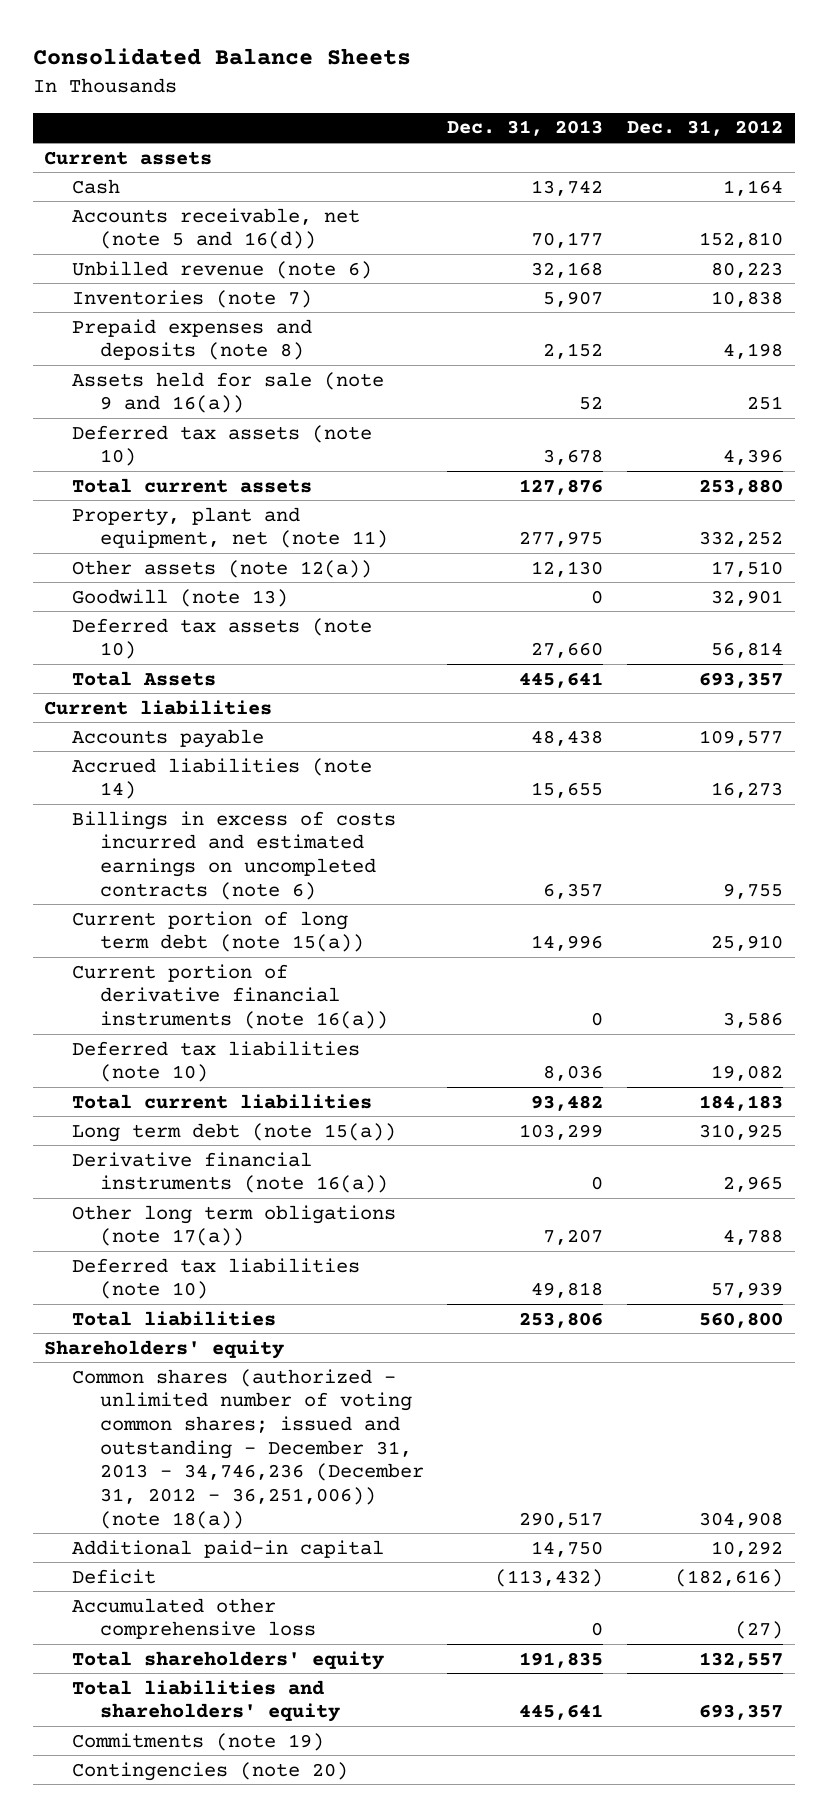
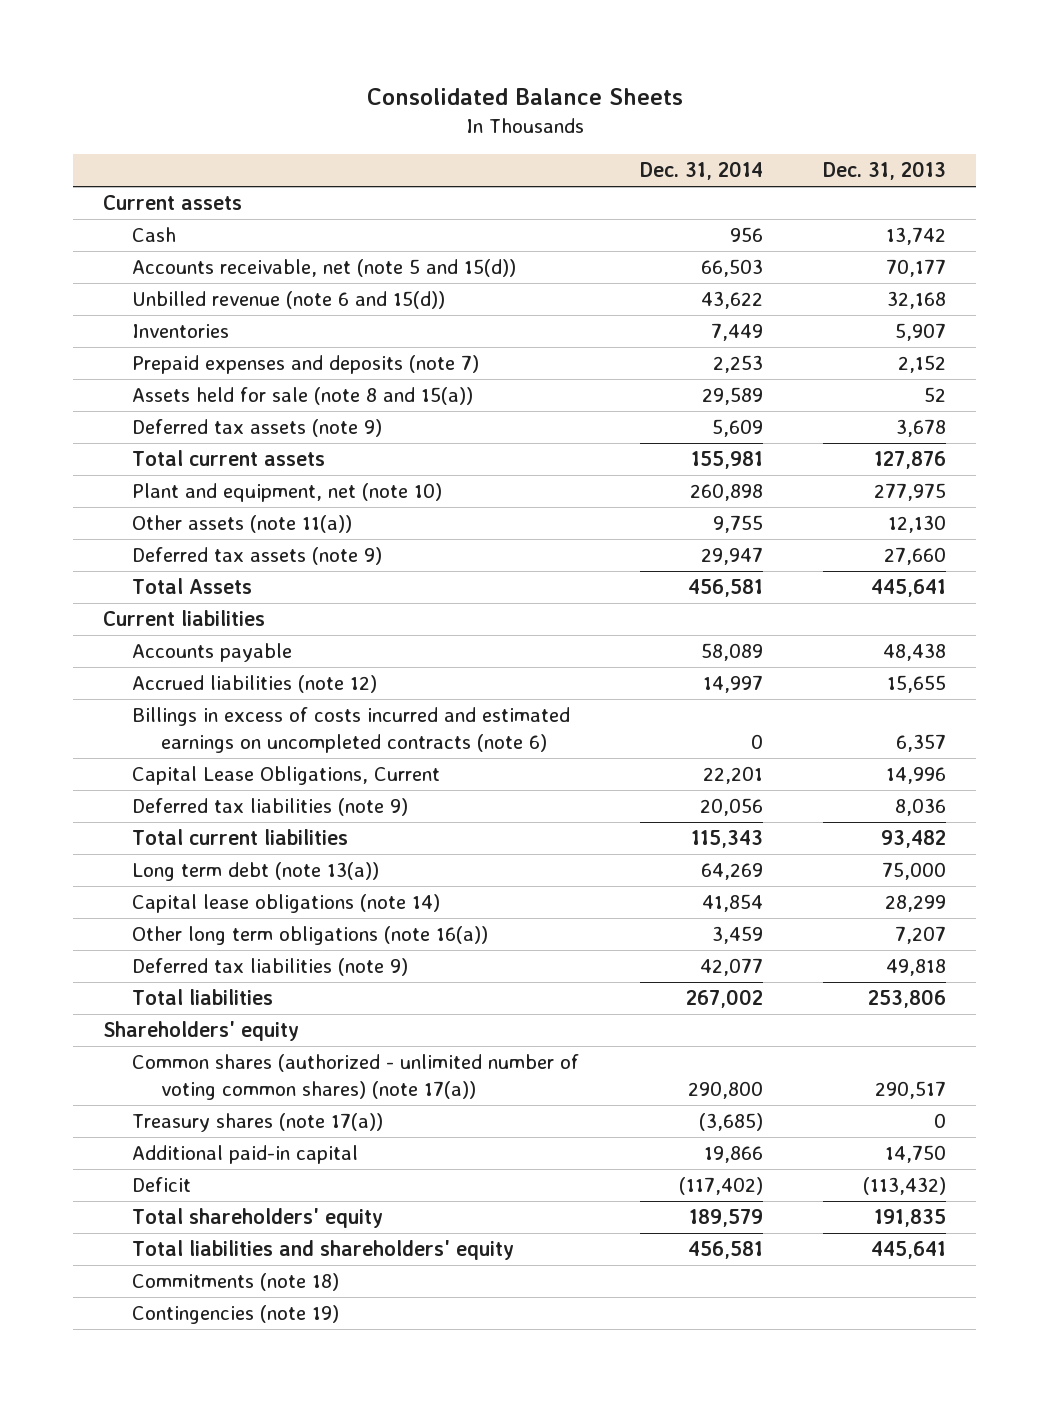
[627,120,784,137] Dec. 31, 2012 -> none
none -> [639,161,763,181] Dec. 31, 2014
[72,207,361,250] Accounts receivable, net (note 5 and 16(d)) -> [132,259,517,278] Accounts receivable, net (note 5 and 15(d))
[72,260,373,279] Unbilled revenue (note 6) -> [132,291,446,310] Unbilled revenue (note 6 and 15(d))
[72,289,313,308] Inventories (note 7) -> [132,324,230,339] Inventories
[72,318,313,361] Prepaid expenses and deposits (note 8) -> [132,355,480,375] Prepaid expenses and deposits (note 7)
[72,371,385,414] Assets held for sale (note 9 and 16(a)) -> [132,387,474,406] Assets held for sale (note 8 and 15(a))
[72,424,373,467] Deferred tax assets (note 10) -> [132,419,383,438] Deferred tax assets (note 9)
[72,588,289,607] Goodwill (note 13) -> none
[72,506,388,549] Property, plant and equipment, net (note 11) -> [132,483,443,503] Plant and equipment, net (note 10)
[72,559,373,578] Other assets (note 12(a)) -> [132,515,353,534] Other assets (note 11(a))
[72,617,373,660] Deferred tax assets (note 10) -> [132,547,383,566] Deferred tax assets (note 9)
[72,757,373,800] Accrued liabilities (note 14) -> [132,675,378,694] Accrued liabilities (note 12)
[72,963,388,1029] Current portion of derivative financial instruments (note 16(a)) -> none
[72,910,364,953] Current portion of long term debt (note 15(a)) -> [132,766,441,786] Capital Lease Obligations, Current
[72,1040,361,1083] Deferred tax liabilities (note 10) -> [132,798,409,817] Deferred tax liabilities (note 9)
[72,1151,388,1194] Derivative financial instruments (note 16(a)) -> none
[72,1122,397,1142] Long term debt (note 15(a)) -> [132,862,380,882] Long term debt (note 13(a))
[519,1123,604,1140] 103,299 -> [882,862,947,881] 75,000
none -> [132,894,441,914] Capital lease obligations (note 14)
[72,1204,397,1247] Other long term obligations (note 17(a)) -> [132,926,489,946] Other long term obligations (note 16(a))
[72,1257,361,1300] Deferred tax liabilities (note 10) -> [132,958,409,977] Deferred tax liabilities (note 9)
[72,1368,424,1529] Common shares (authorized - unlimited number of voting common shares; issued and outstanding - December 31, 2013 - 34,746,236 (December 31, 2012 - 36,251,006)) (note 18(a)) -> [132,1054,580,1101] Common shares (authorized - unlimited number of voting common shares) (note 17(a))
none -> [132,1113,384,1133] Treasury shares (note 17(a))
[72,1597,316,1640] Accumulated other comprehensive loss -> none
[72,1732,325,1751] Commitments (note 19) -> [132,1273,340,1292] Commitments (note 18)
[72,1761,349,1781] Contingencies (note 20) -> [132,1305,340,1325] Contingencies (note 19)

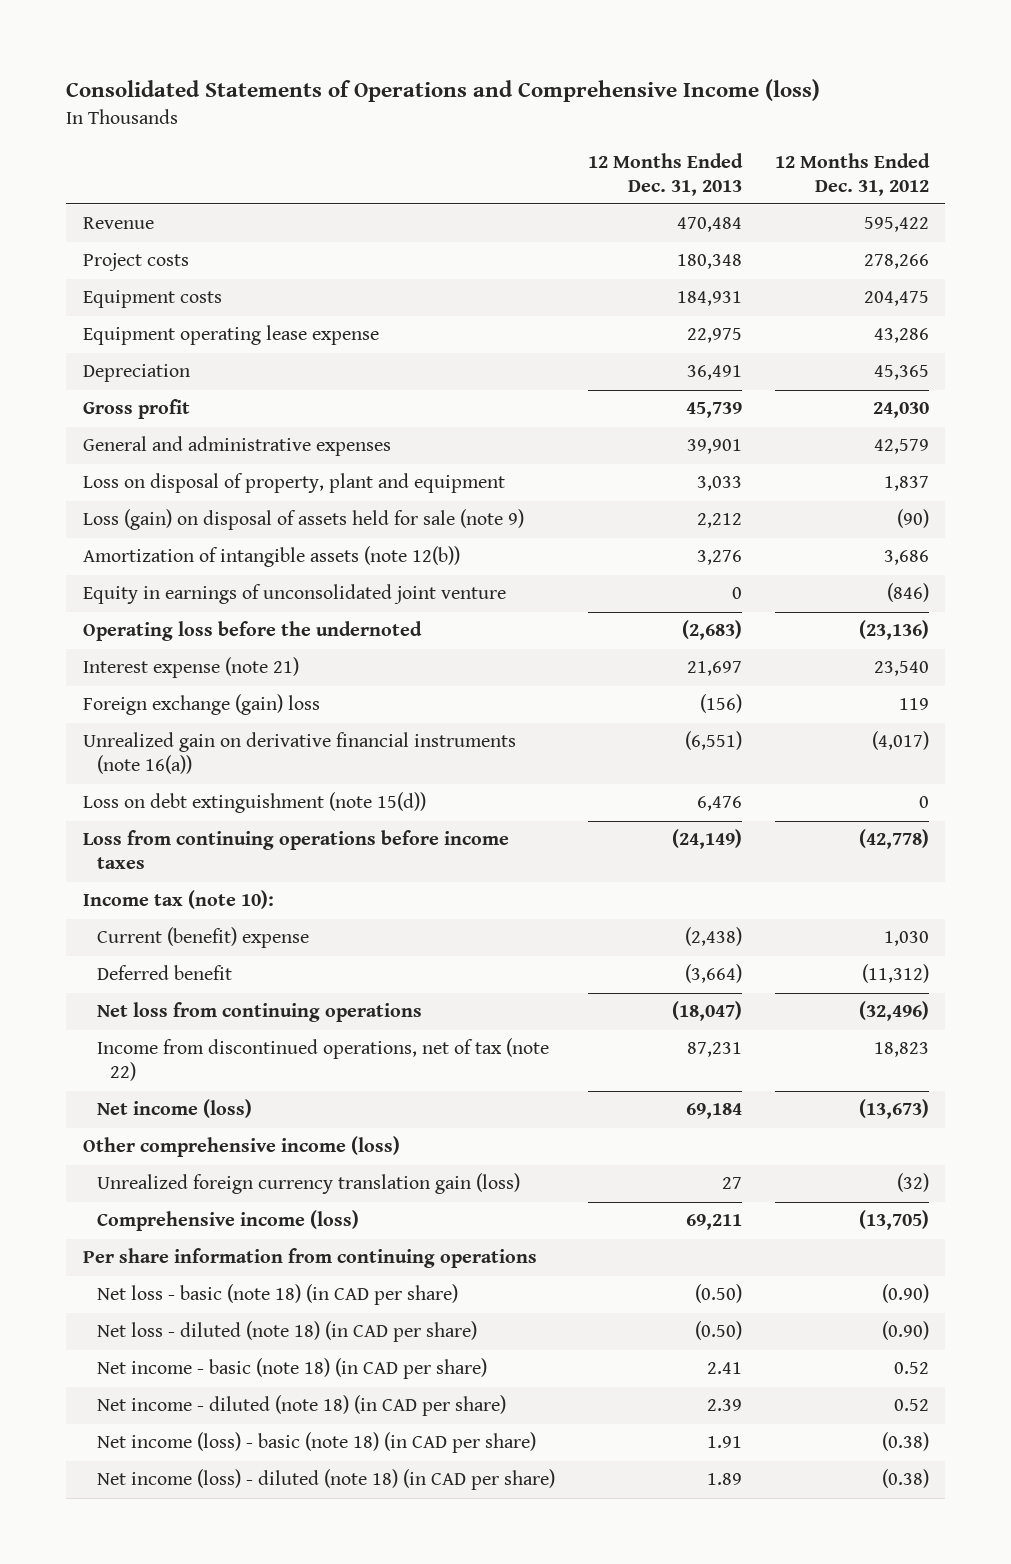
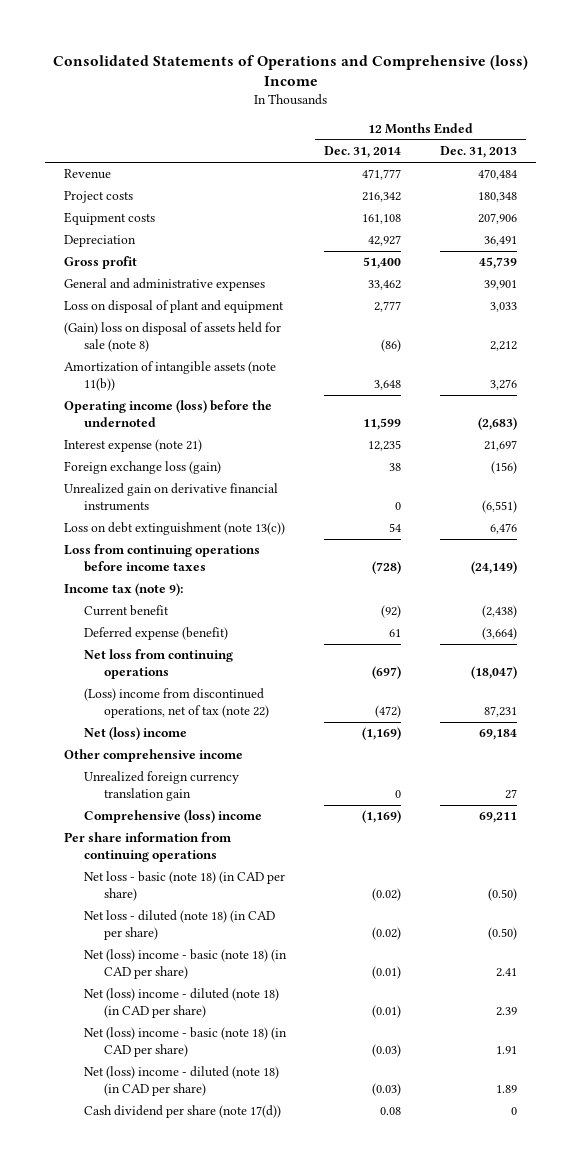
[66,78,821,102] Consolidated Statements of Operations and Comprehensive Income (loss) -> [52,54,528,87] Consolidated Statements of Operations and Comprehensive (loss) Income
[774,152,930,196] 12 Months Ended Dec. 31, 2012 -> none
none -> [324,146,402,159] Dec. 31, 2014
[82,325,379,346] Equipment operating lease expense -> none
[676,291,742,307] 184,931 -> [477,213,517,225] 207,906
[82,584,506,605] Equity in earnings of unconsolidated joint venture -> none
[82,473,505,494] Loss on disposal of property, plant and equipment -> [64,300,285,314] Loss on disposal of plant and equipment
[82,509,524,531] Loss (gain) on disposal of assets held for sale (note 9) -> [64,322,282,353] (Gain) loss on disposal of assets held for sale (note 8)
[82,546,460,568] Amortization of intangible assets (note 12(b)) -> [64,361,277,392] Amortization of intangible assets (note 11(b))
[82,621,422,642] Operating loss before the undernoted -> [64,400,273,428] Operating income (loss) before the undernoted
[82,694,320,716] Foreign exchange (gain) loss -> [64,461,222,475] Foreign exchange loss (gain)
[82,732,516,775] Unrealized gain on derivative financial instruments (note 16(a)) -> [64,483,279,512] Unrealized gain on derivative financial instruments
[82,792,426,814] Loss on debt extinguishment (note 15(d)) -> [64,522,286,536] Loss on debt extinguishment (note 13(c))
[82,890,274,910] Income tax (note 10): -> [64,583,184,597] Income tax (note 9):
[96,927,309,949] Current (benefit) expense -> [84,605,170,617] Current benefit
[96,965,232,981] Deferred benefit -> [84,627,229,641] Deferred expense (benefit)
[96,1038,549,1082] Income from discontinued operations, net of tax (note 22) -> [84,688,269,719] (Loss) income from discontinued operations, net of tax (note 22)
[96,1099,252,1119] Net income (loss) -> [84,727,188,741] Net (loss) income
[82,1136,400,1158] Other comprehensive income (loss) -> [64,749,244,763] Other comprehensive income
[96,1173,520,1195] Unrealized foreign currency translation gain (loss) -> [84,771,240,802] Unrealized foreign currency translation gain
[96,1210,359,1232] Comprehensive income (loss) -> [84,810,263,824] Comprehensive (loss) income
[96,1358,487,1380] Net income - basic (note 18) (in CAD per share) -> [84,949,288,980] Net (loss) income - basic (note 18) (in CAD per share)
[96,1395,506,1417] Net income - diluted (note 18) (in CAD per share) -> [84,988,280,1019] Net (loss) income - diluted (note 18) (in CAD per share)
[96,1432,536,1454] Net income (loss) - basic (note 18) (in CAD per share) -> [84,1027,288,1058] Net (loss) income - basic (note 18) (in CAD per share)
[96,1469,555,1491] Net income (loss) - diluted (note 18) (in CAD per share) -> [84,1066,280,1097] Net (loss) income - diluted (note 18) (in CAD per share)
none -> [84,1105,282,1119] Cash dividend per share (note 17(d))

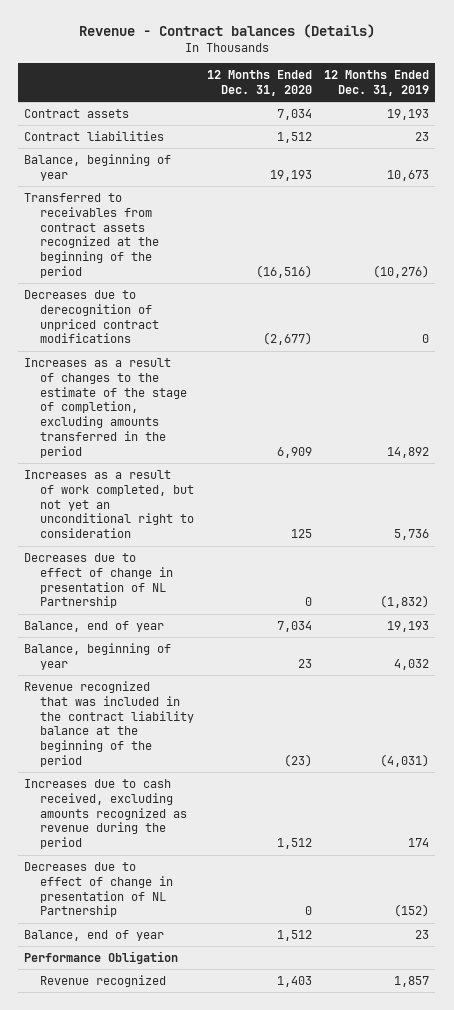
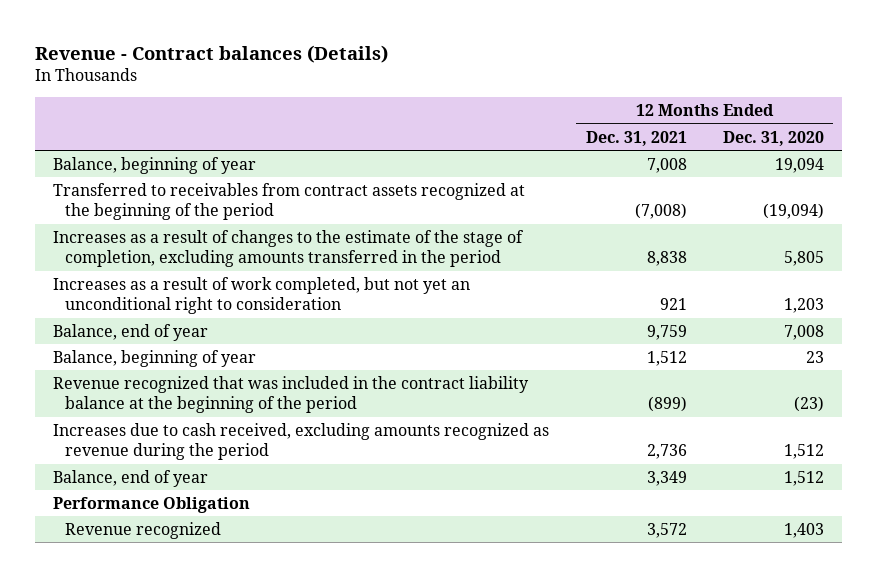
[324,70,430,97] 12 Months Ended Dec. 31, 2019 -> none
none -> [585,130,687,146] Dec. 31, 2021
[24,108,130,118] Contract assets -> none
[24,130,165,141] Contract liabilities -> none
[24,289,159,344] Decreases due to derecognition of unpriced contract modifications -> none
[24,552,173,609] Decreases due to effect of change in presentation of NL Partnership -> none
[269,169,312,181] 19,193 -> [774,157,824,173] 19,094
[255,265,312,279] (16,516) -> [762,203,824,220] (19,094)
[276,447,312,459] 6,909 -> [783,251,824,267] 5,805
[290,529,312,539] 125 -> [783,298,824,314] 1,203
[276,620,312,632] 7,034 -> [783,324,824,340] 7,008
[24,861,173,918] Decreases due to effect of change in presentation of NL Partnership -> none

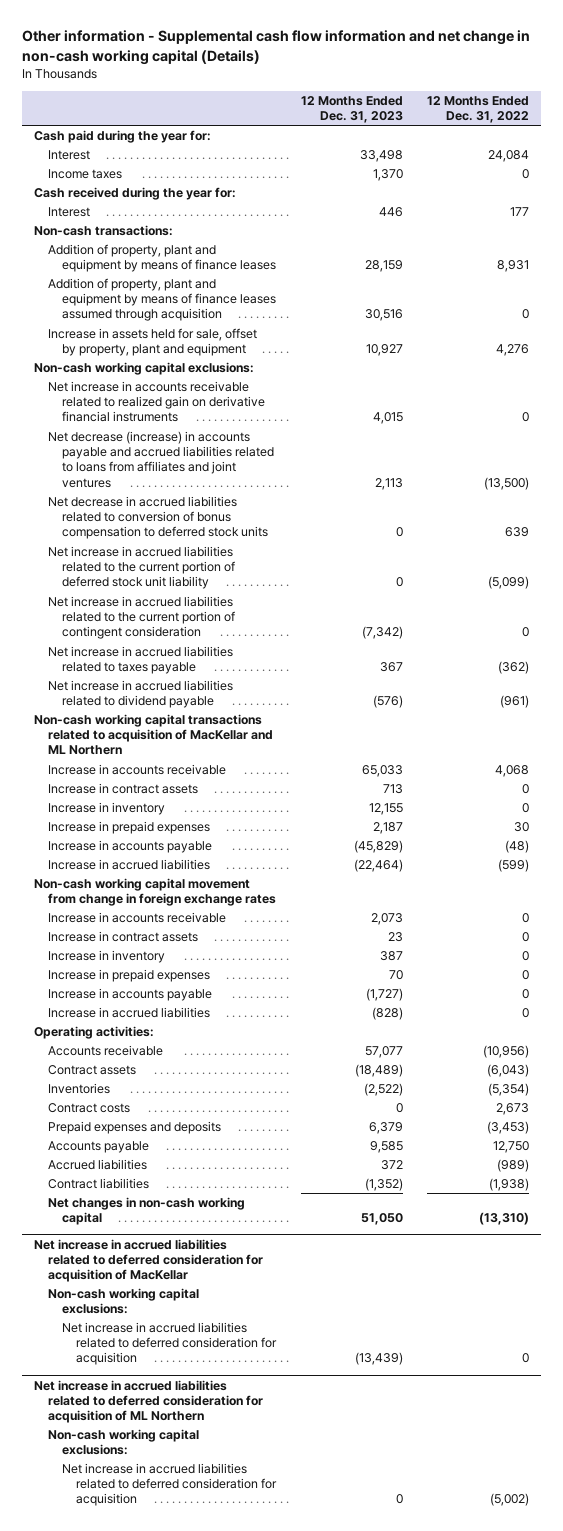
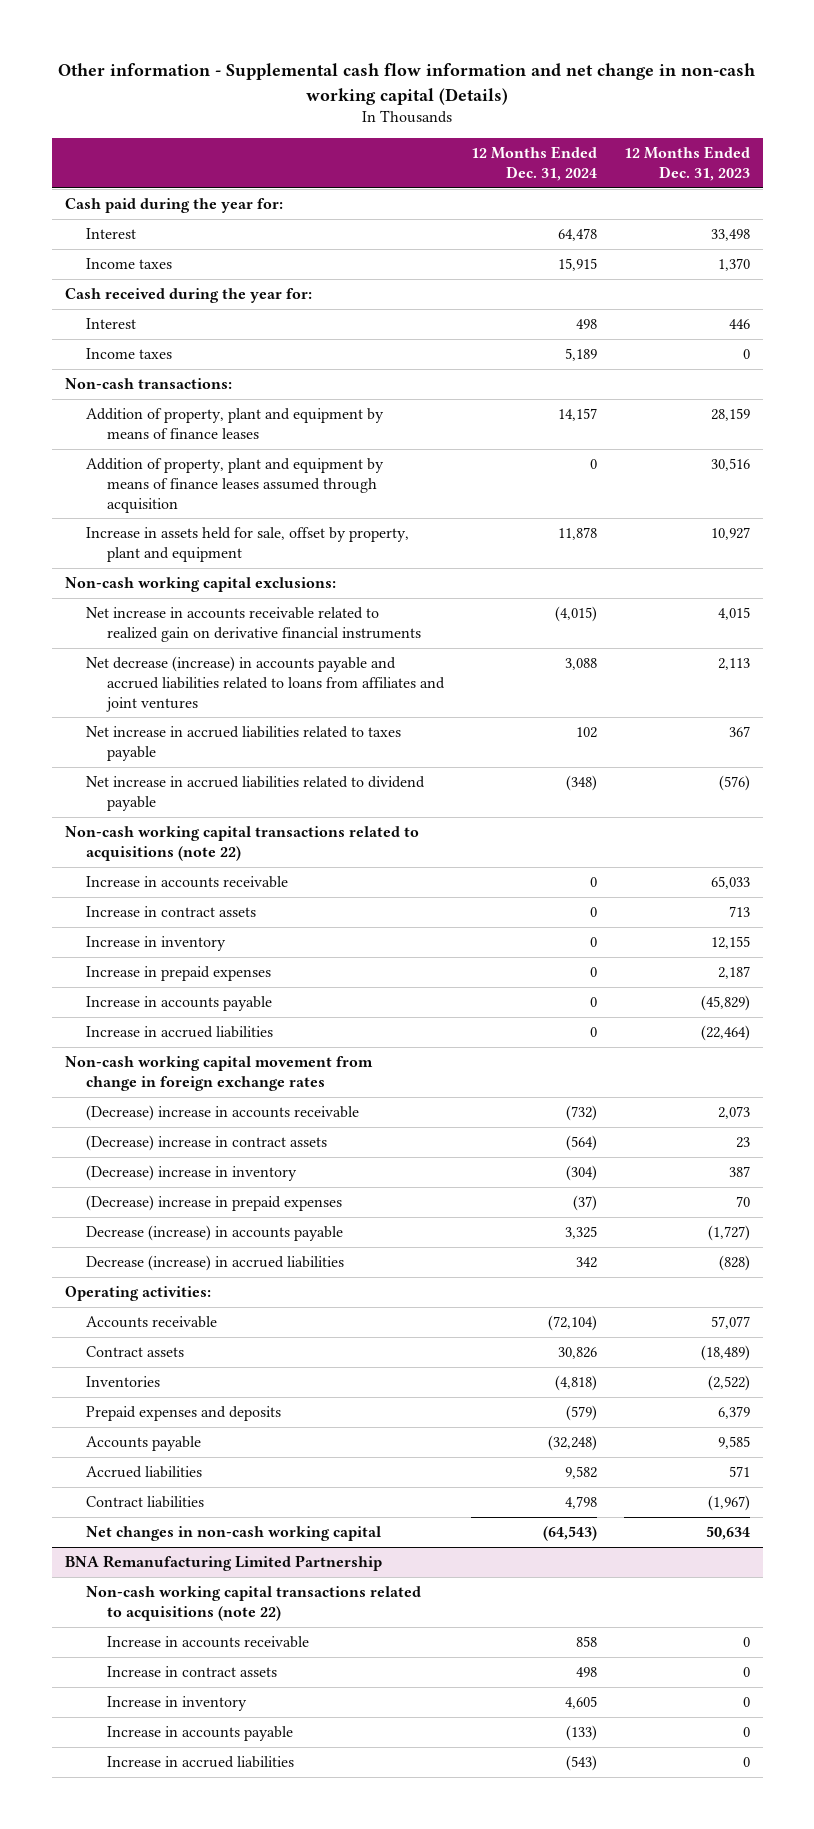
[426,96,529,124] 12 Months Ended Dec. 31, 2022 -> none
none -> [470,146,597,181] 12 Months Ended Dec. 31, 2024
none -> [86,348,173,360] Income taxes
[48,496,269,540] Net decrease in accrued liabilities related to conversion of bonus compensation to deferred stock units -> none
[48,546,236,590] Net increase in accrued liabilities related to the current portion of deferred stock unit liability -> none
[48,596,236,640] Net increase in accrued liabilities related to the current portion of contingent consideration -> none
[33,714,274,756] Non-cash working capital transactions related to acquisition of MacKellar and ML Northern -> [64,826,419,861] Non-cash working capital transactions related to acquisitions (note 22)
[48,912,227,924] Increase in accounts receivable -> [86,1105,360,1122] (Decrease) increase in accounts receivable
[48,931,199,943] Increase in contract assets -> [86,1135,328,1152] (Decrease) increase in contract assets
[48,950,166,964] Increase in inventory -> [86,1165,298,1182] (Decrease) increase in inventory
[48,969,211,983] Increase in prepaid expenses -> [86,1195,343,1212] (Decrease) increase in prepaid expenses
[48,988,213,1002] Increase in accounts payable -> [86,1225,344,1242] Decrease (increase) in accounts payable
[48,1007,211,1019] Increase in accrued liabilities -> [86,1255,345,1272] Decrease (increase) in accrued liabilities
[48,1103,131,1114] Contract costs -> none
[33,1238,264,1283] Net increase in accrued liabilities related to deferred consideration for acquisition of MacKellar -> none
[48,1288,200,1315] Non-cash working capital exclusions: -> none
[62,1322,278,1366] Net increase in accrued liabilities related to deferred consideration for acquisition -> none
[33,1379,264,1424] Net increase in accrued liabilities related to deferred consideration for acquisition of ML Northern -> none
[48,1429,200,1456] Non-cash working capital exclusions: -> none
[62,1463,278,1507] Net increase in accrued liabilities related to deferred consideration for acquisition -> none
[380,1160,403,1171] 372 -> [728,1466,750,1478] 571
[364,1178,403,1192] (1,352) -> [707,1495,750,1512] (1,967)
[360,1213,403,1226] 51,050 -> [705,1526,750,1541] 50,634
none -> [64,1555,382,1572] BNA Remanufacturing Limited Partnership
none -> [86,1586,422,1621] Non-cash working capital transactions related to acquisitions (note 22)
none -> [107,1636,310,1649] Increase in accounts receivable
none -> [107,1666,278,1678] Increase in contract assets
none -> [107,1696,248,1712] Increase in inventory
none -> [107,1726,294,1742] Increase in accounts payable
none -> [107,1756,295,1769] Increase in accrued liabilities

